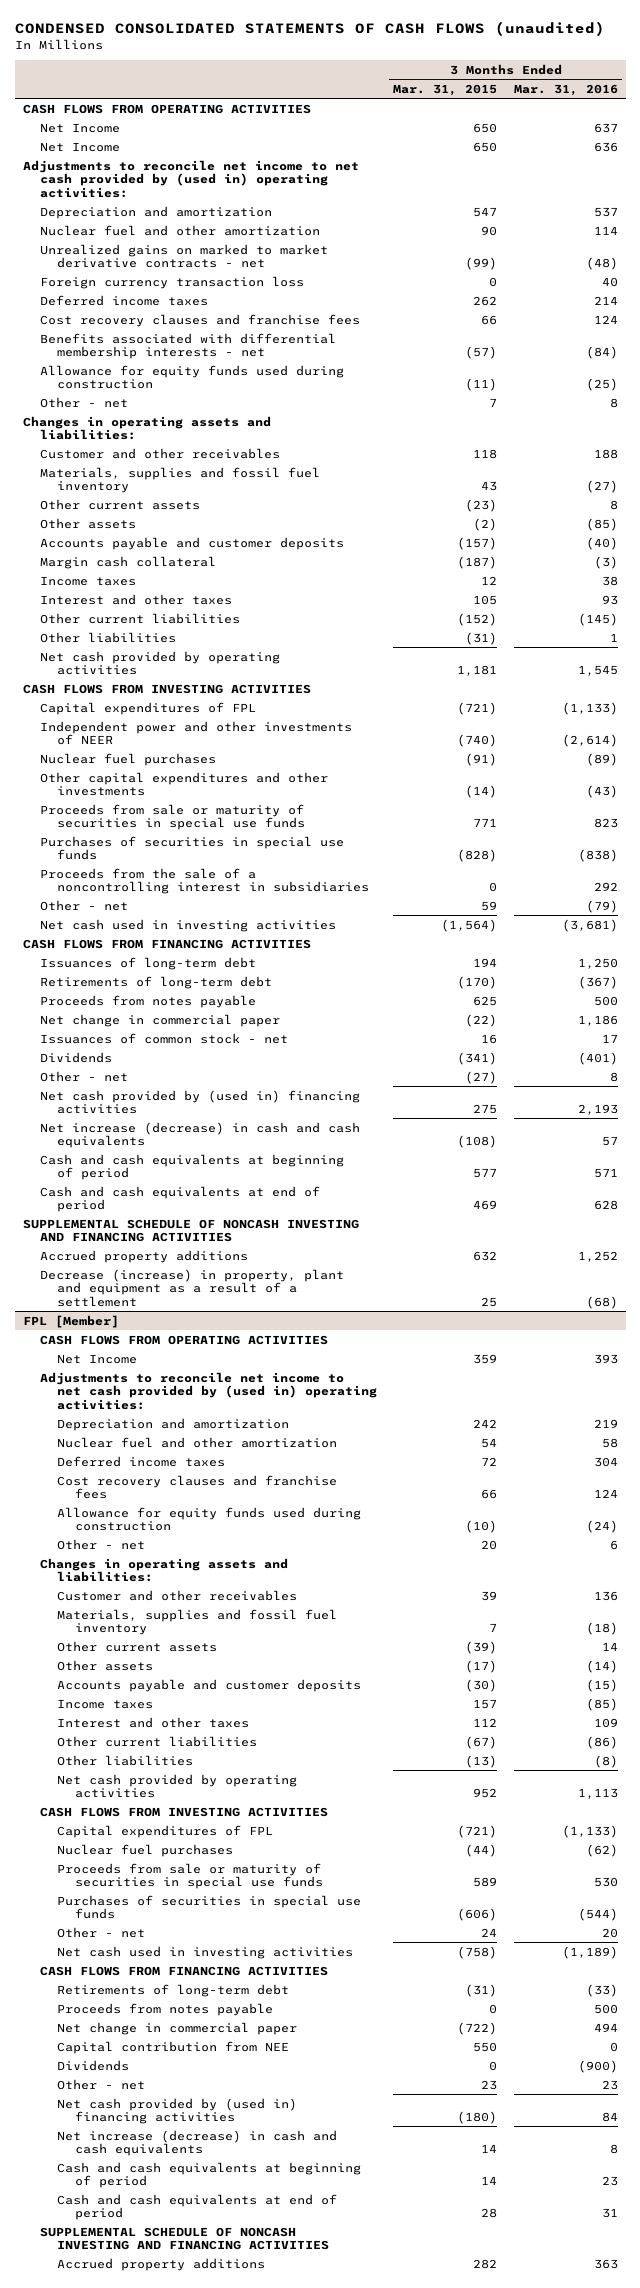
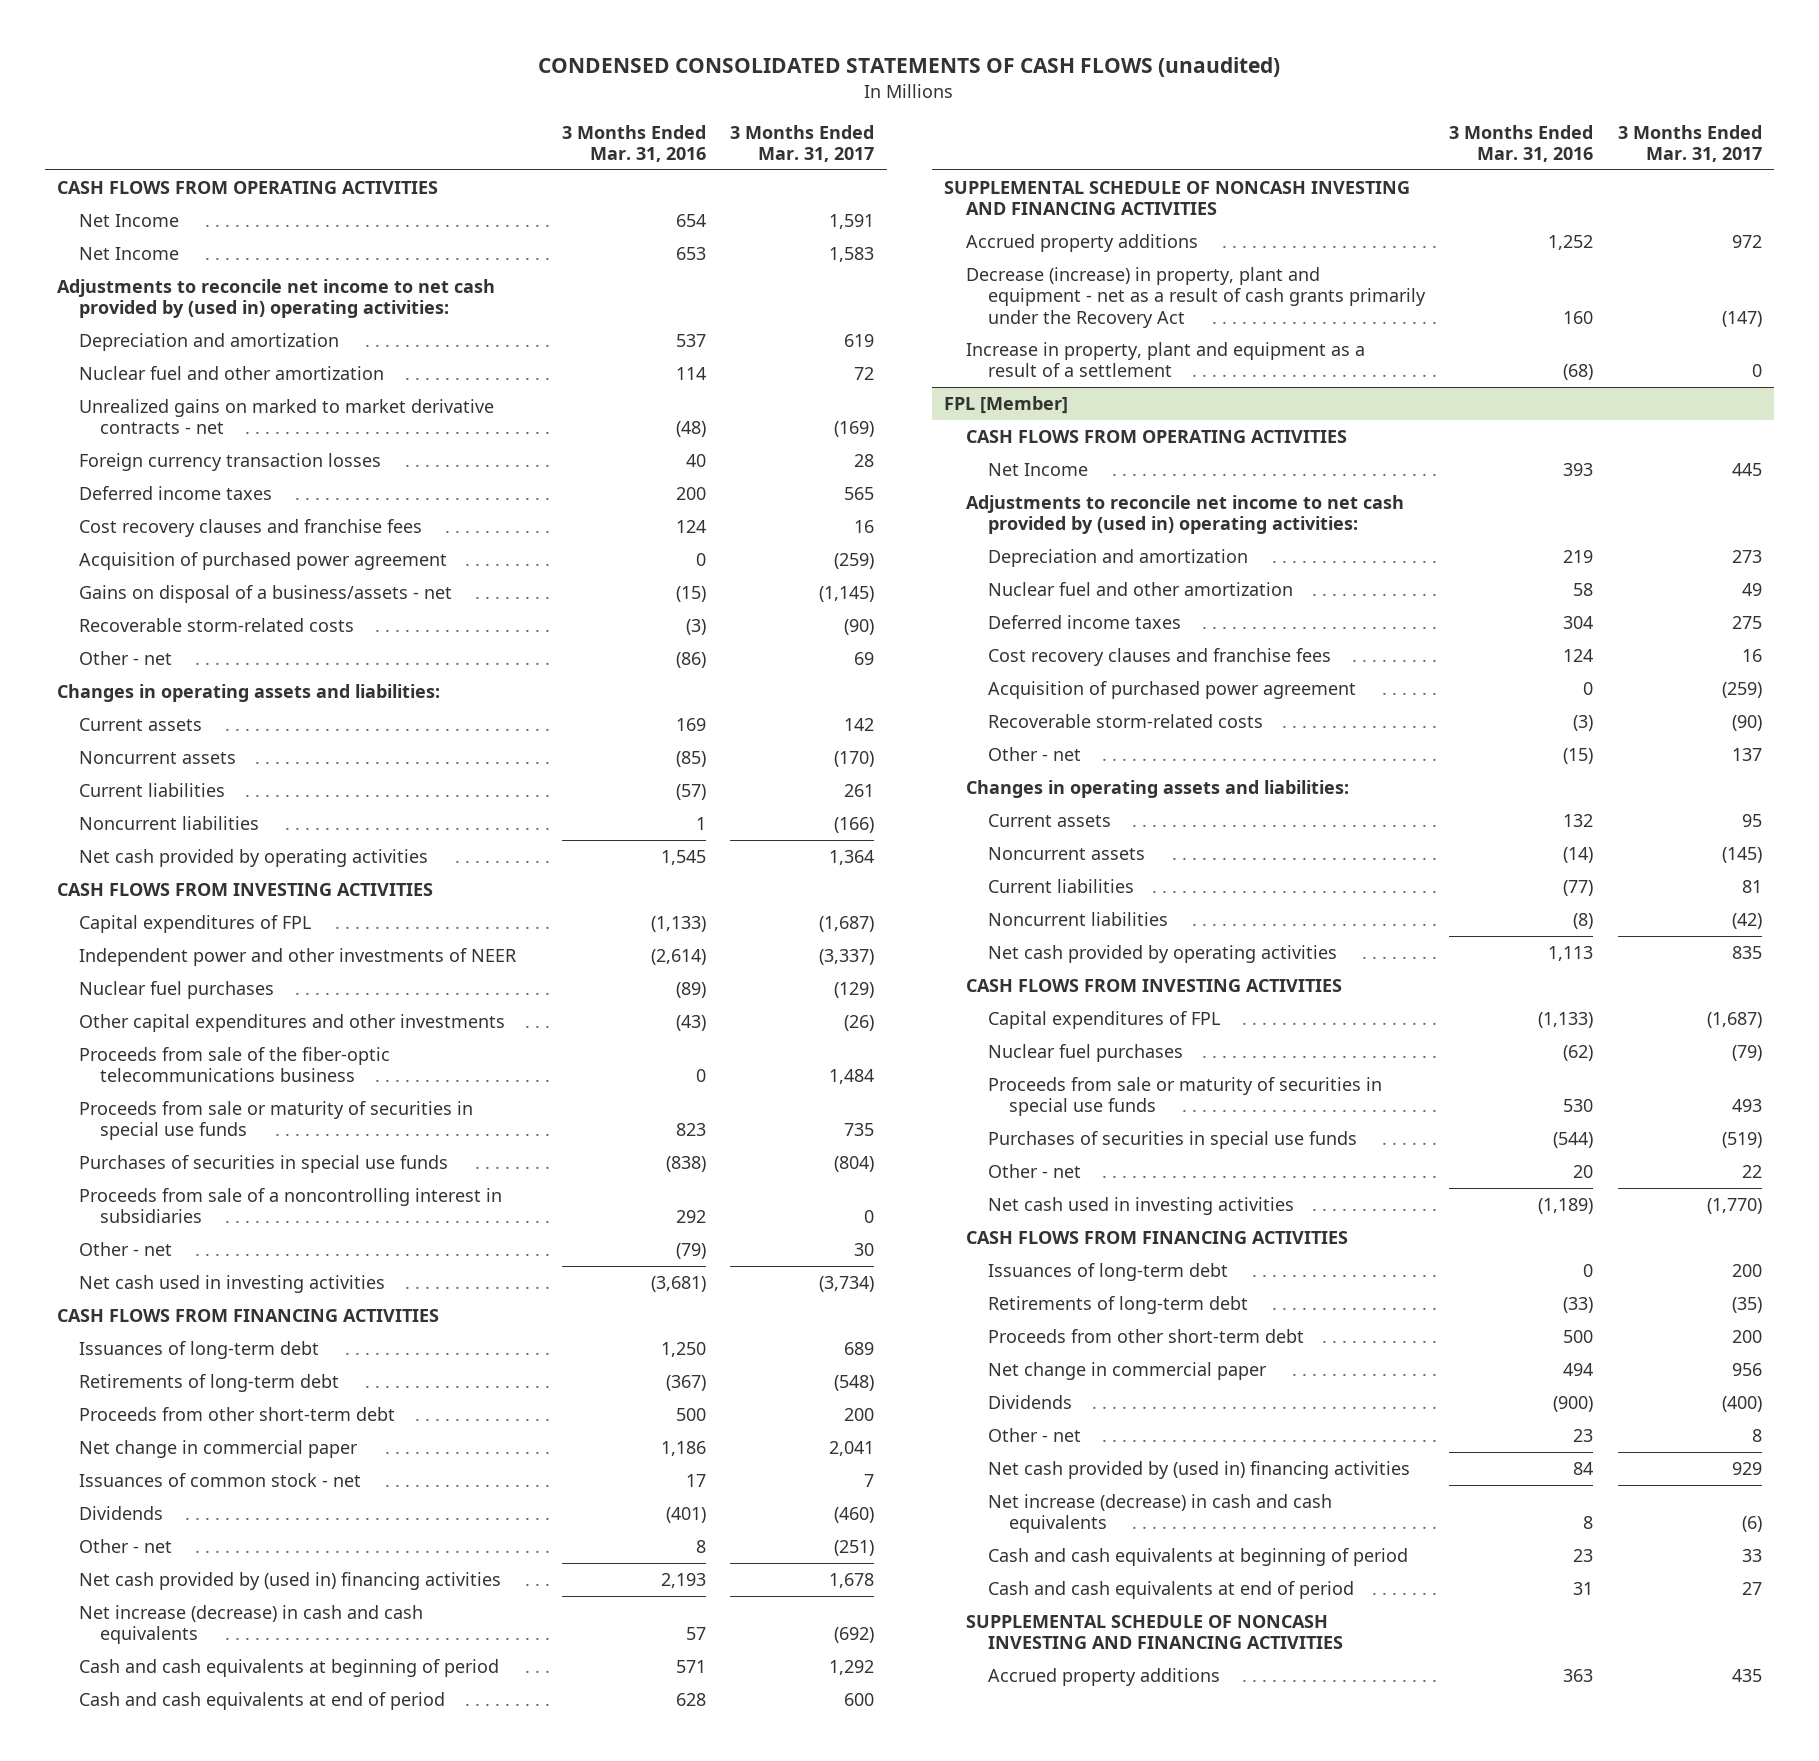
[393,83,498,96] Mar. 31, 2015 -> none
none -> [730,124,875,162] 3 Months Ended Mar. 31, 2017
[593,122,618,133] 637 -> [675,213,706,227] 654
[593,141,618,152] 636 -> [675,246,706,260] 653
[39,275,304,289] Foreign currency transaction loss -> [78,452,381,471] Foreign currency transaction losses
[593,295,618,305] 214 -> [675,486,706,500] 200
[39,332,336,360] Benefits associated with differential membership interests - net -> none
[39,364,344,390] Allowance for equity funds used during construction -> none
none -> [78,551,447,570] Acquisition of purchased power agreement
none -> [78,584,452,603] Gains on disposal of a business/assets - net
none -> [78,617,354,632] Recoverable storm-related costs
[609,397,618,408] 8 -> [675,651,706,668] (86)
[39,447,280,459] Customer and other receivables -> none
[39,466,320,494] Materials, supplies and fossil fuel inventory -> none
[39,536,344,550] Accounts payable and customer deposits -> none
[39,555,216,569] Margin cash collateral -> none
[39,575,136,586] Income taxes -> none
[39,593,232,605] Interest and other taxes -> none
[39,498,200,510] Other current assets -> [78,717,202,731] Current assets
[609,499,618,510] 8 -> [675,717,706,731] 169
[39,517,136,529] Other assets -> [78,750,236,764] Noncurrent assets
[39,612,240,624] Other current liabilities -> [78,782,225,797] Current liabilities
[577,612,618,626] (145) -> [675,783,706,800] (57)
[39,631,176,643] Other liabilities -> [78,815,259,830] Noncurrent liabilities
none -> [78,1046,390,1083] Proceeds from sale of the fiber-optic telecommunications business
[39,867,370,895] Proceeds from the sale of a noncontrolling interest in subsidiaries -> [78,1187,502,1224] Proceeds from sale of a noncontrolling interest in subsidiaries
[39,994,256,1008] Proceeds from notes payable -> [78,1406,395,1421] Proceeds from other short-term debt
none -> [966,266,1426,328] Decrease (increase) in property, plant and equipment - net as a result of cash grants primarily under the Recovery Act
[39,1268,344,1307] Decrease (increase) in property, plant and equipment as a result of a settlement -> [966,341,1366,378] Increase in property, plant and equipment as a result of a settlement
[57,1506,362,1532] Allowance for equity funds used during construction -> none
none -> [987,680,1356,699] Acquisition of purchased power agreement
none -> [987,713,1263,728] Recoverable storm-related costs
[609,1539,618,1550] 6 -> [1563,747,1594,764] (15)
[57,1589,298,1601] Customer and other receivables -> none
[57,1608,338,1636] Materials, supplies and fossil fuel inventory -> none
[57,1678,362,1692] Accounts payable and customer deposits -> none
[57,1698,154,1709] Income taxes -> none
[57,1716,250,1728] Interest and other taxes -> none
[57,1640,218,1652] Other current assets -> [987,813,1111,827] Current assets
[601,1641,618,1651] 14 -> [1563,813,1594,827] 132
[57,1659,154,1671] Other assets -> [987,846,1145,860] Noncurrent assets
[57,1735,258,1747] Other current liabilities -> [987,878,1134,893] Current liabilities
[585,1735,618,1749] (86) -> [1563,879,1594,896] (77)
[57,1754,194,1766] Other liabilities -> [987,911,1168,926] Noncurrent liabilities
none -> [987,1262,1228,1281] Issuances of long-term debt
[57,2002,274,2016] Proceeds from notes payable -> [987,1328,1304,1343] Proceeds from other short-term debt
[57,2040,290,2054] Capital contribution from NEE -> none

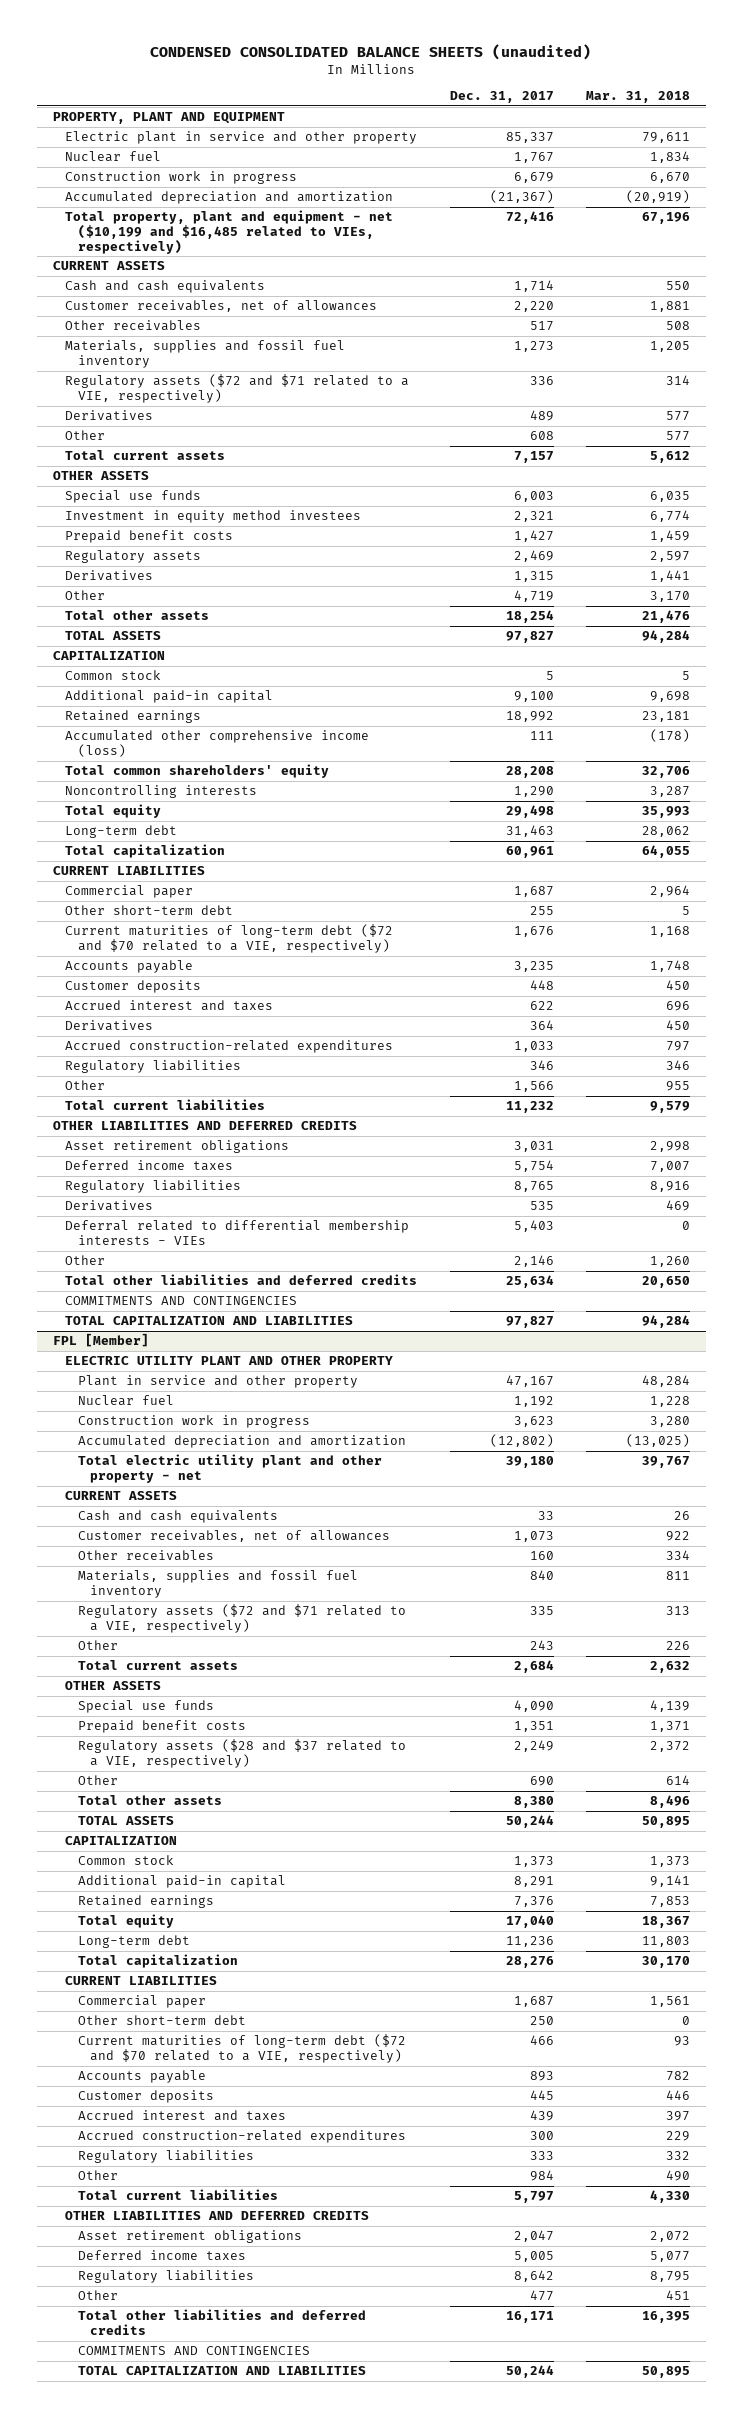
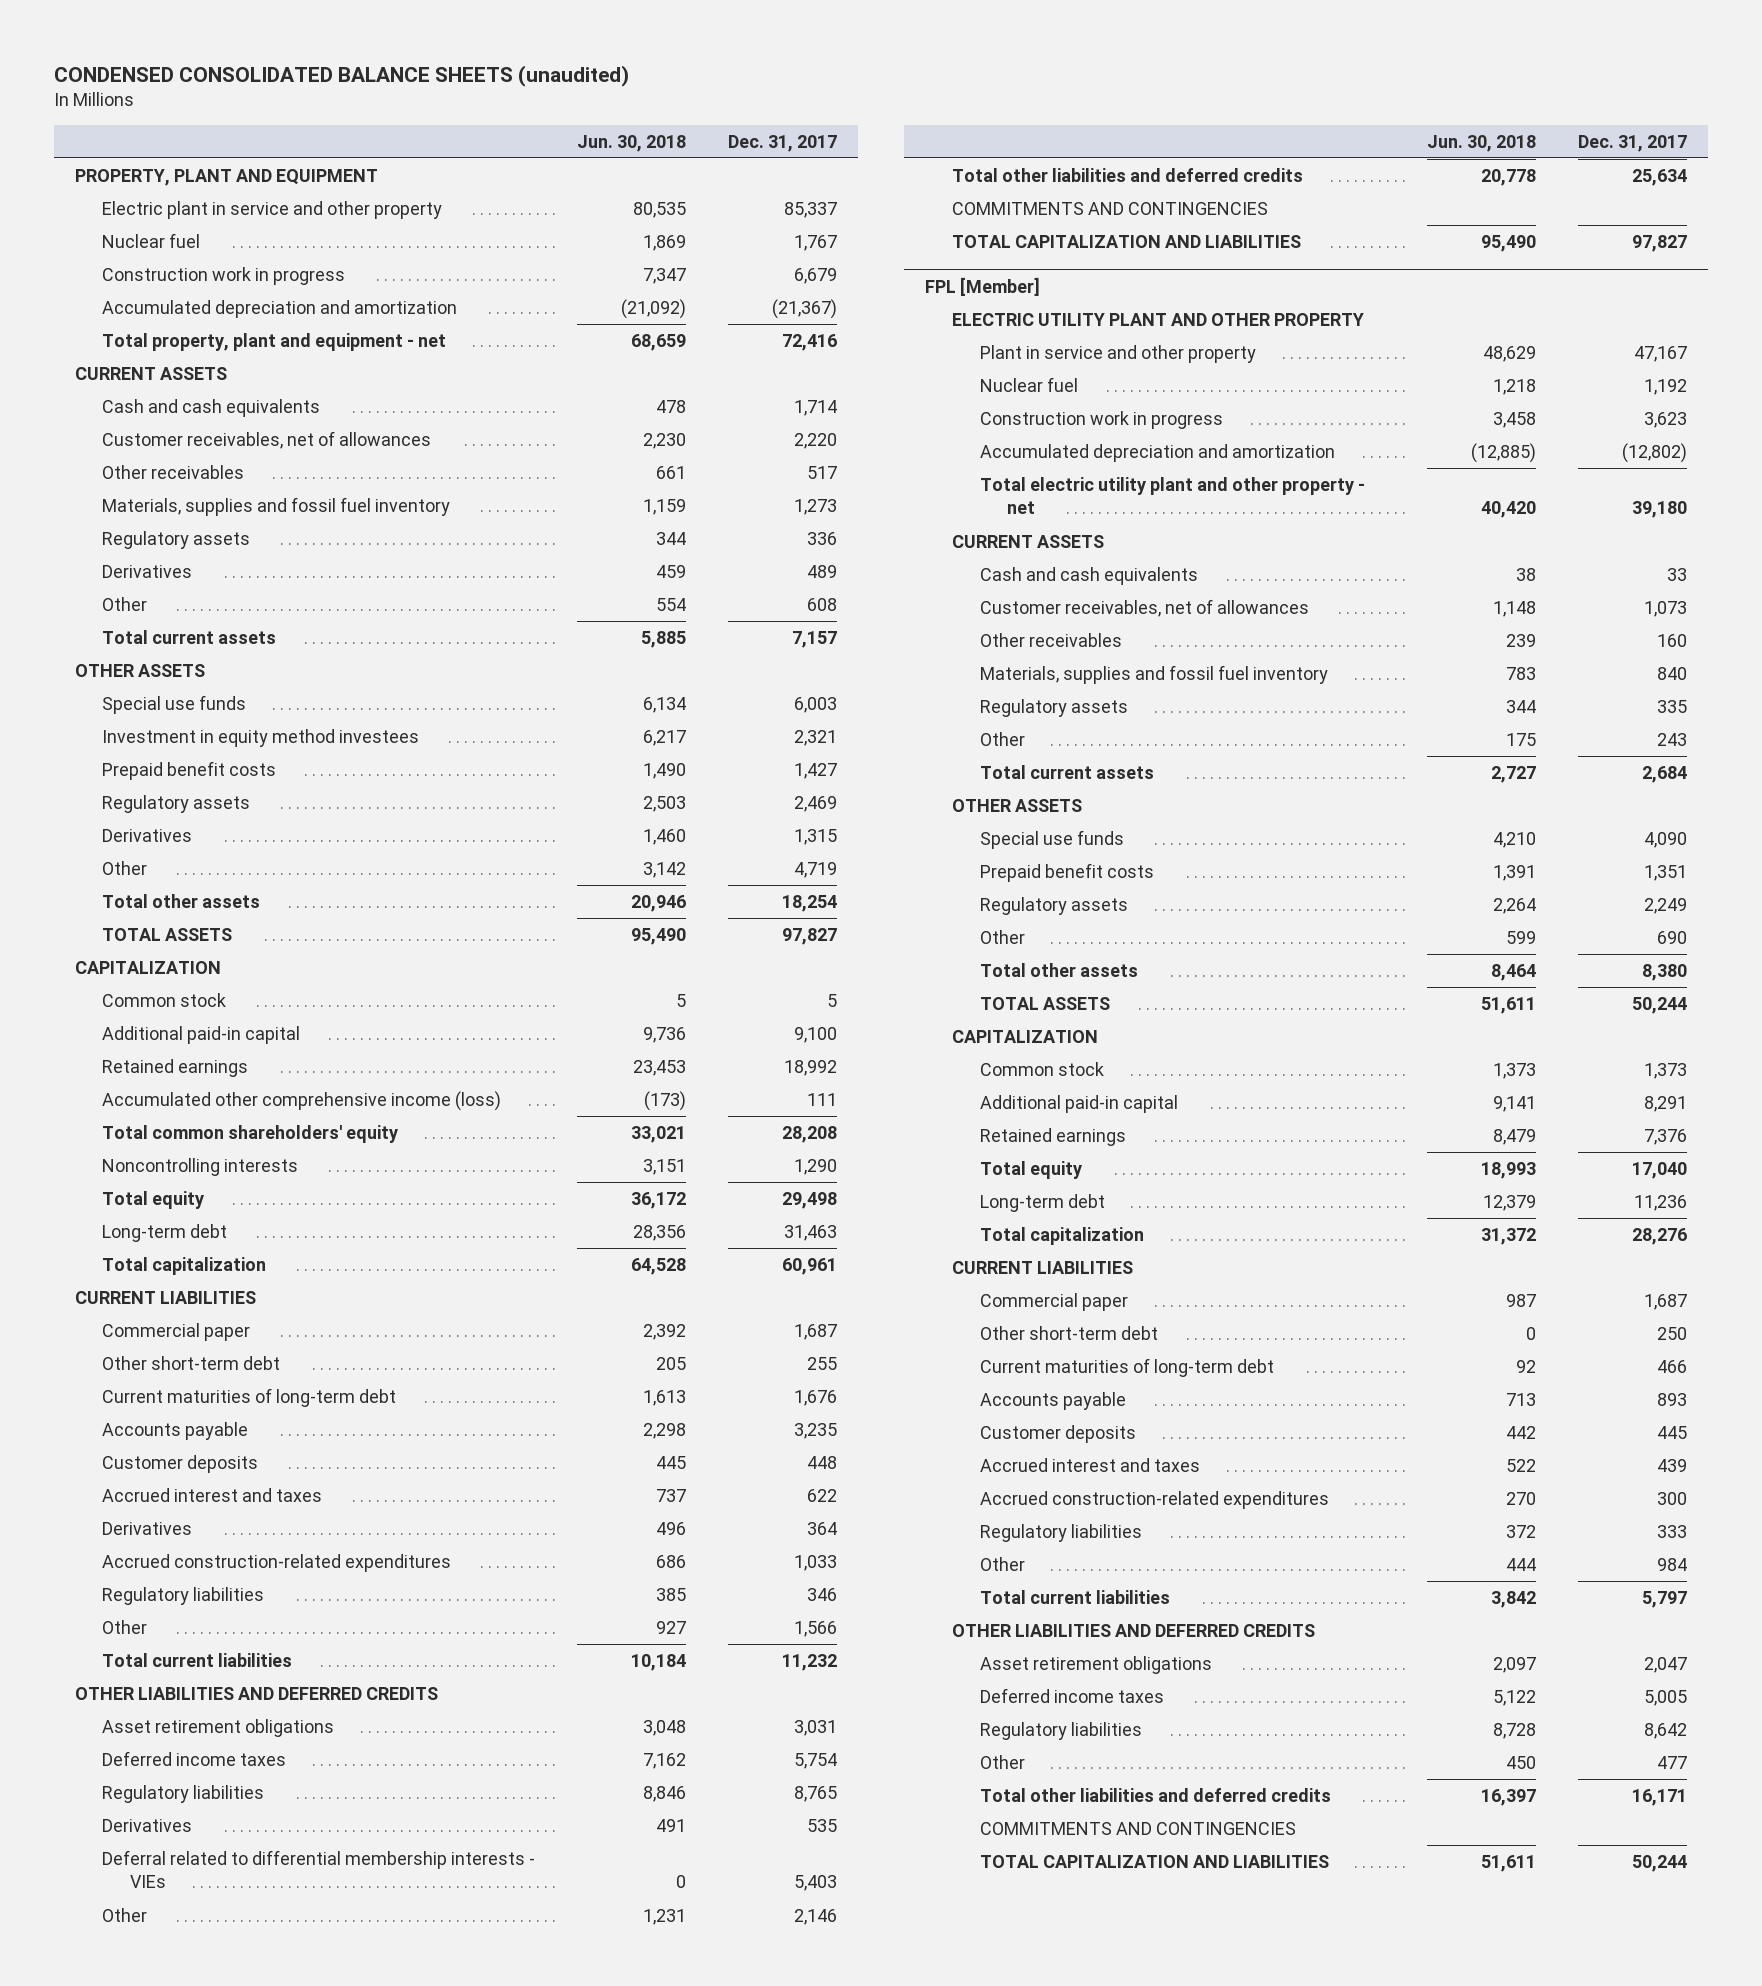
[585,91,690,104] Mar. 31, 2018 -> none
none -> [577,134,687,152] Jun. 30, 2018
[65,210,394,254] Total property, plant and equipment - net ($10,199 and $16,485 related to VIEs, respectively) -> [102,333,447,352] Total property, plant and equipment - net
[65,374,410,404] Regulatory assets ($72 and $71 related to a VIE, respectively) -> [102,531,251,550] Regulatory assets
[65,924,394,954] Current maturities of long-term debt ($72 and $70 related to a VIE, respectively) -> [102,1388,397,1408] Current maturities of long-term debt
[77,1604,406,1634] Regulatory assets ($72 and $71 related to a VIE, respectively) -> [979,699,1128,718] Regulatory assets
[77,1739,406,1769] Regulatory assets ($28 and $37 related to a VIE, respectively) -> [979,897,1128,916] Regulatory assets
[77,2034,406,2064] Current maturities of long-term debt ($72 and $70 related to a VIE, respectively) -> [979,1358,1274,1378] Current maturities of long-term debt

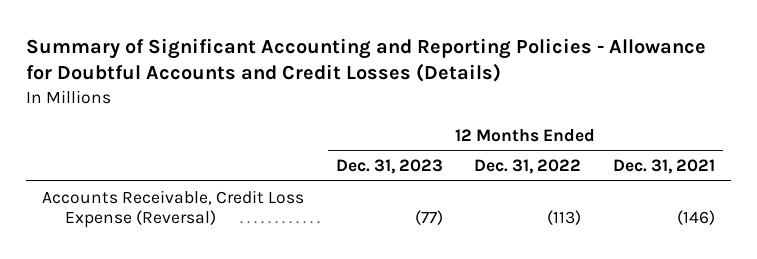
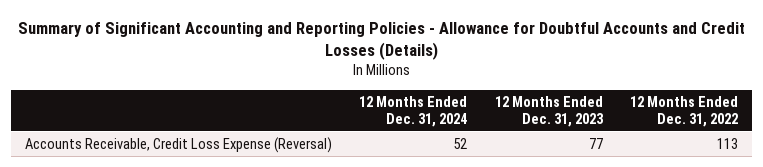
[613,159,716,175] Dec. 31, 2021 -> none
none -> [359,95,468,127] 12 Months Ended Dec. 31, 2024
[414,210,443,226] (77) -> [588,137,603,149] 77
[547,210,582,226] (113) -> [716,137,738,149] 113

